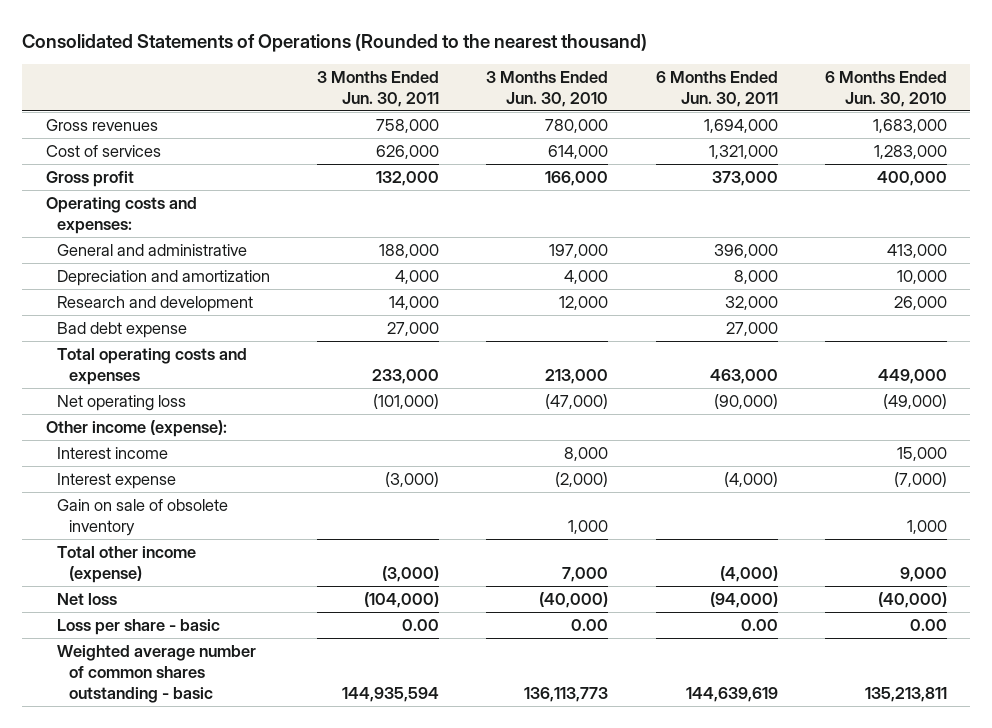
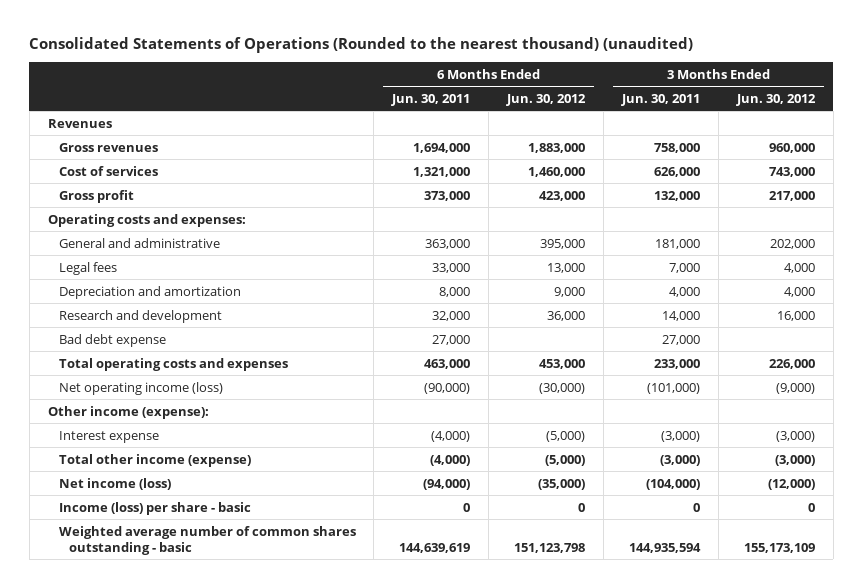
[22,33,648,52] Consolidated Statements of Operations (Rounded to the nearest thousand) -> [29,37,694,54] Consolidated Statements of Operations (Rounded to the nearest thousand) (unaudited)
[486,70,609,107] 3 Months Ended Jun. 30, 2010 -> none
[824,70,947,107] 6 Months Ended Jun. 30, 2010 -> none
none -> [506,93,587,106] Jun. 30, 2012
none -> [735,93,816,106] Jun. 30, 2012
none -> [47,118,112,128] Revenues
[379,243,440,258] 188,000 -> [655,238,701,249] 181,000
[713,243,778,258] 396,000 -> [425,238,471,249] 363,000
none -> [58,261,117,275] Legal fees
[57,394,187,411] Net operating loss -> [58,381,223,395] Net operating income (loss)
[57,446,169,459] Interest income -> none
[57,498,229,536] Gain on sale of obsolete inventory -> none
[57,592,118,605] Net loss -> [58,477,171,490] Net income (loss)
[57,618,221,635] Loss per share - basic -> [58,501,251,515] Income (loss) per share - basic
[402,618,440,631] 0.00 -> [693,502,701,512] 0
[740,618,778,631] 0.00 -> [463,502,471,512] 0

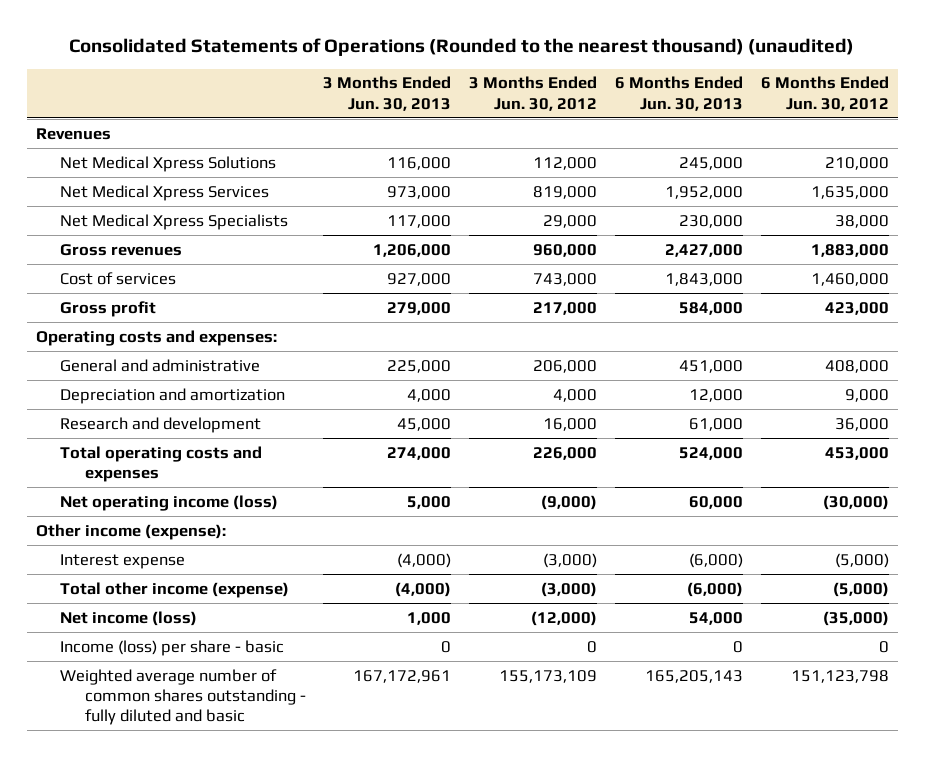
[391,93,471,106] Jun. 30, 2011 -> none
[621,93,701,106] Jun. 30, 2011 -> none
none -> [323,76,452,111] 3 Months Ended Jun. 30, 2013
none -> [615,76,744,111] 6 Months Ended Jun. 30, 2013
none -> [60,155,277,172] Net Medical Xpress Solutions
none -> [60,184,270,201] Net Medical Xpress Services
none -> [60,213,289,230] Net Medical Xpress Specialists
[58,261,117,275] Legal fees -> none
[540,238,586,249] 395,000 -> [824,359,889,373] 408,000
[769,238,815,249] 202,000 -> [533,359,598,373] 206,000
[58,333,166,347] Bad debt expense -> none
[58,525,356,555] Weighted average number of common shares outstanding - basic -> [60,668,306,726] Weighted average number of common shares outstanding - fully diluted and basic

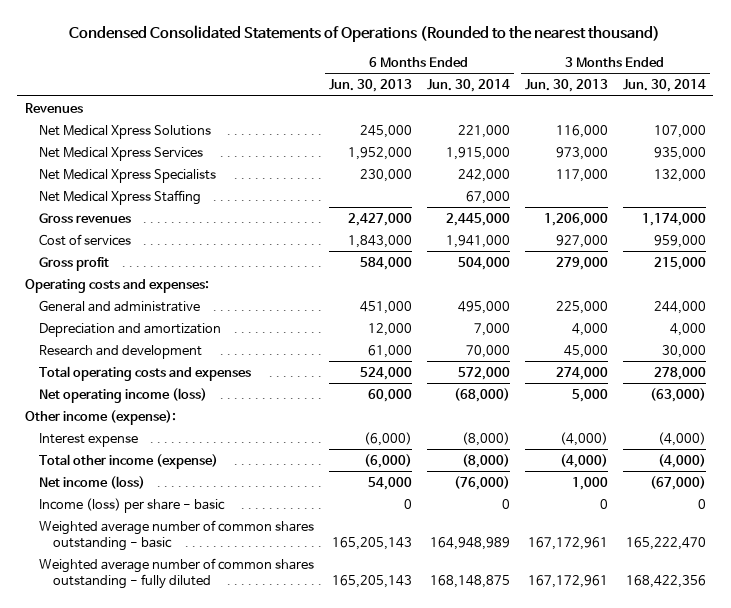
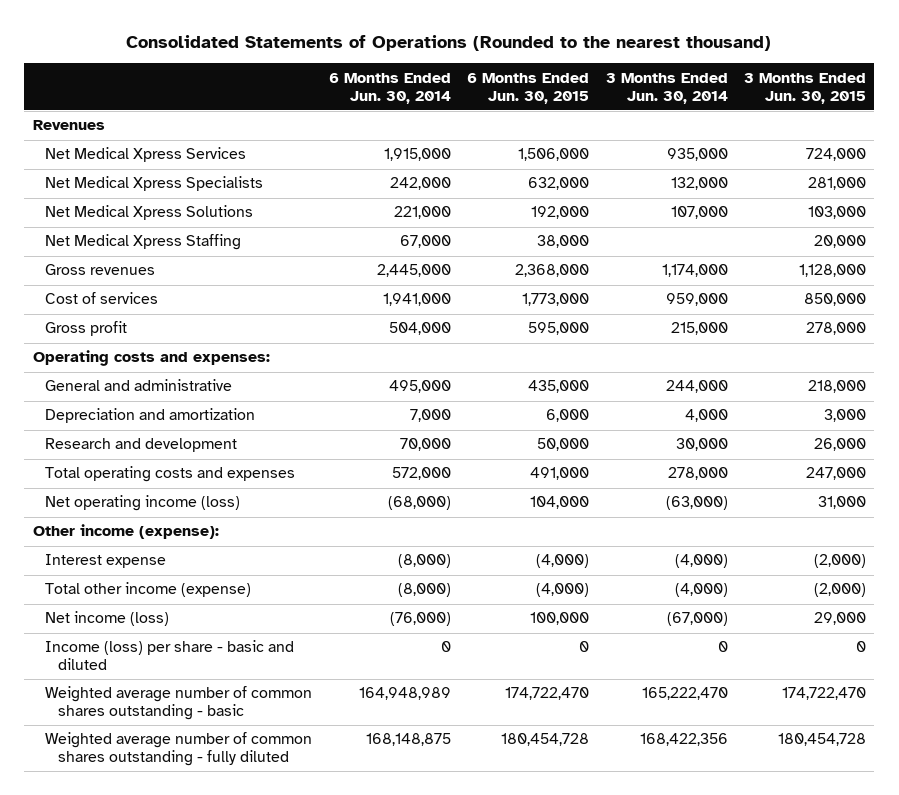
[69,24,661,42] Condensed Consolidated Statements of Operations (Rounded to the nearest thousand) -> [126,35,772,52] Consolidated Statements of Operations (Rounded to the nearest thousand)
[329,79,413,93] Jun. 30, 2013 -> none
[524,79,608,93] Jun. 30, 2013 -> none
none -> [467,72,590,104] 6 Months Ended Jun. 30, 2015
none -> [744,72,867,104] 3 Months Ended Jun. 30, 2015
[39,124,212,139] Net Medical Xpress Solutions -> [45,205,254,221] Net Medical Xpress Solutions
[39,497,226,513] Income (loss) per share - basic -> [45,640,295,671] Income (loss) per share - basic and diluted

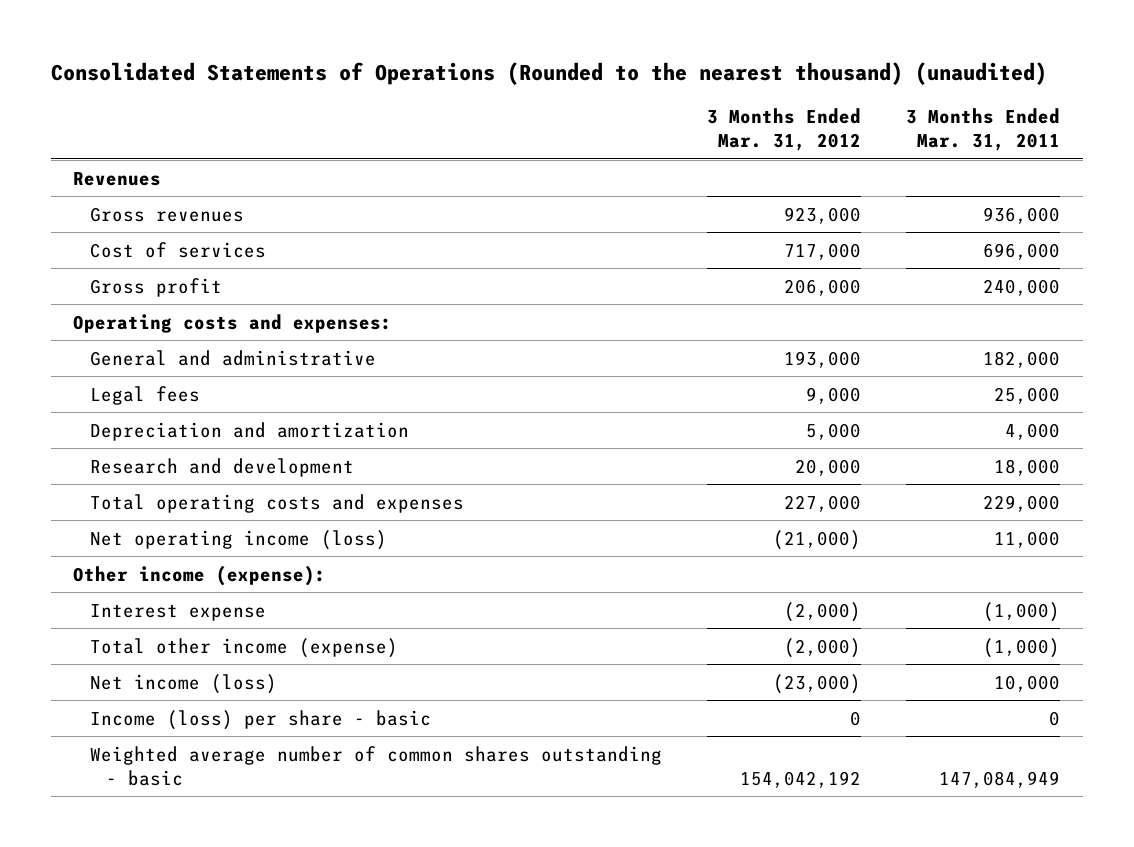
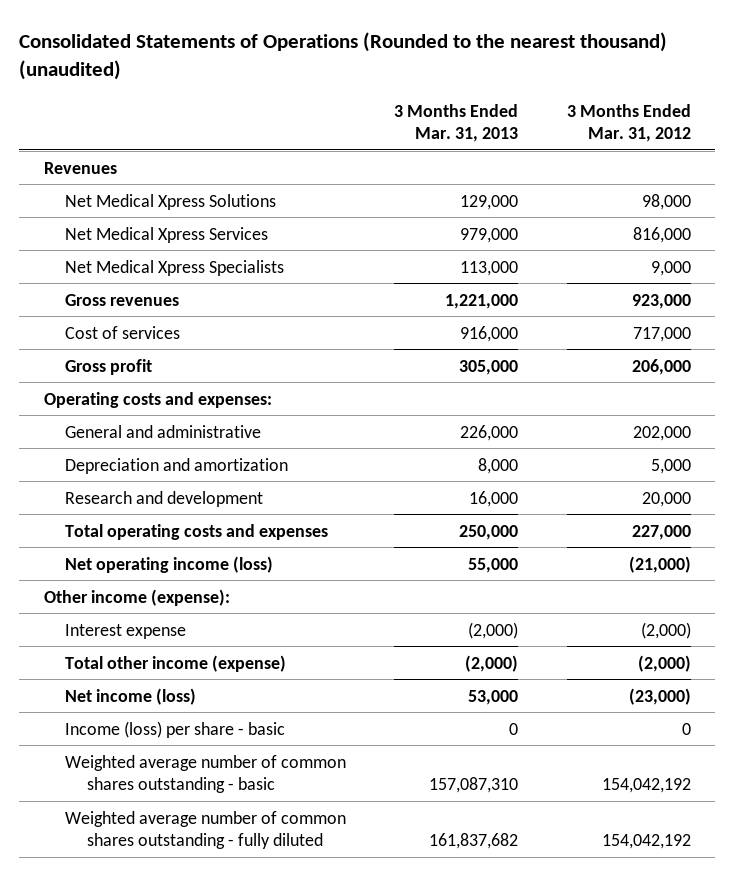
[906,107,1061,152] 3 Months Ended Mar. 31, 2011 -> none
none -> [394,103,519,143] 3 Months Ended Mar. 31, 2013
none -> [65,193,277,210] Net Medical Xpress Solutions
none -> [65,226,269,243] Net Medical Xpress Services
none -> [65,259,285,276] Net Medical Xpress Specialists
[89,385,200,405] Legal fees -> none
[783,350,861,368] 193,000 -> [632,425,691,441] 202,000
none -> [65,810,347,849] Weighted average number of common shares outstanding - fully diluted

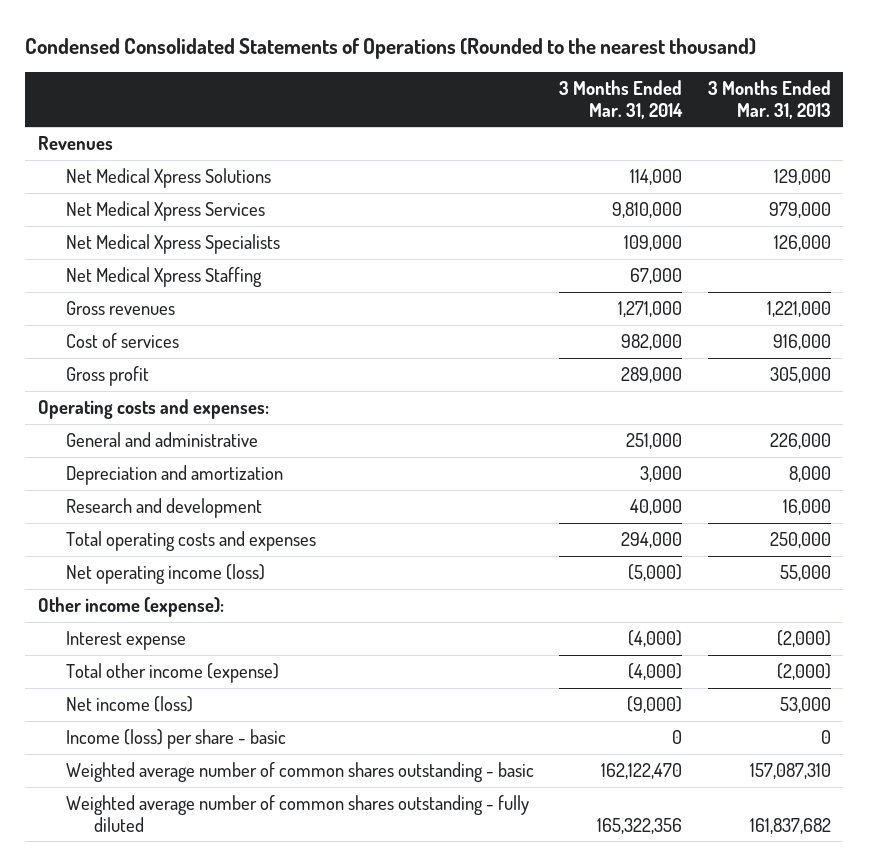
[19,31,668,80] Consolidated Statements of Operations (Rounded to the nearest thousand) (unaudited) -> [25,37,757,59] Condensed Consolidated Statements of Operations (Rounded to the nearest thousand)
[566,103,691,143] 3 Months Ended Mar. 31, 2012 -> none
none -> [559,80,684,119] 3 Months Ended Mar. 31, 2014
[460,260,519,276] 113,000 -> [773,234,831,251] 126,000
none -> [65,266,262,287] Net Medical Xpress Staffing

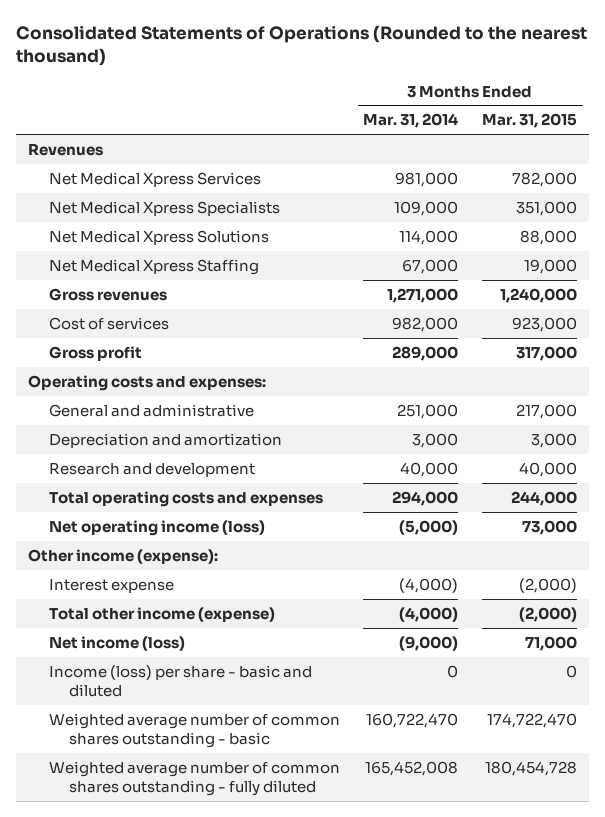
[25,37,757,59] Condensed Consolidated Statements of Operations (Rounded to the nearest thousand) -> [16,24,588,66] Consolidated Statements of Operations (Rounded to the nearest thousand)
[707,80,831,119] 3 Months Ended Mar. 31, 2013 -> none
none -> [482,113,578,129] Mar. 31, 2015
[612,201,683,218] 9,810,000 -> [395,171,459,187] 981,000
[65,167,271,188] Net Medical Xpress Solutions -> [48,229,269,245] Net Medical Xpress Solutions
[65,728,286,749] Income (loss) per share - basic -> [48,664,312,697] Income (loss) per share - basic and diluted
[601,762,683,779] 162,122,470 -> [366,712,459,728] 160,722,470
[597,817,683,834] 165,322,356 -> [365,760,459,776] 165,452,008

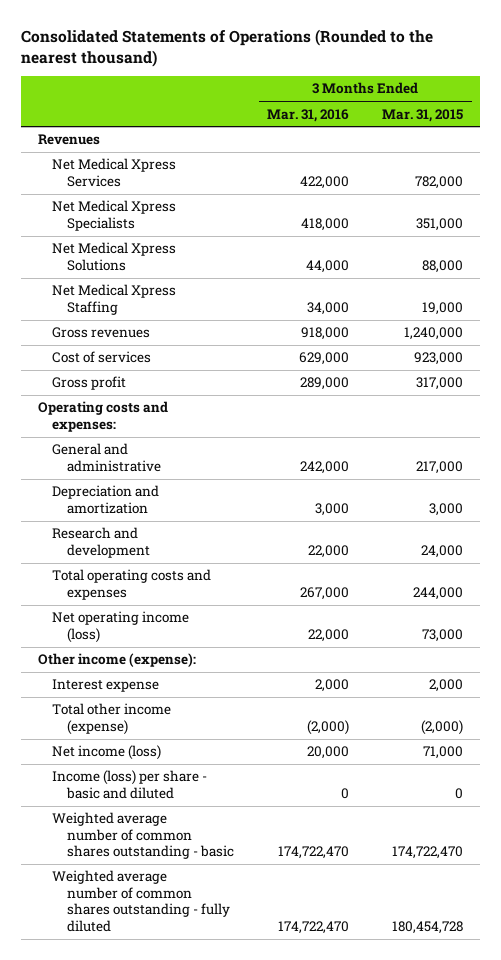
[363,113,459,129] Mar. 31, 2014 -> none
none -> [266,108,349,122] Mar. 31, 2016
[519,461,578,477] 40,000 -> [421,544,464,558] 24,000
[519,577,578,593] (2,000) -> [429,679,464,693] 2,000

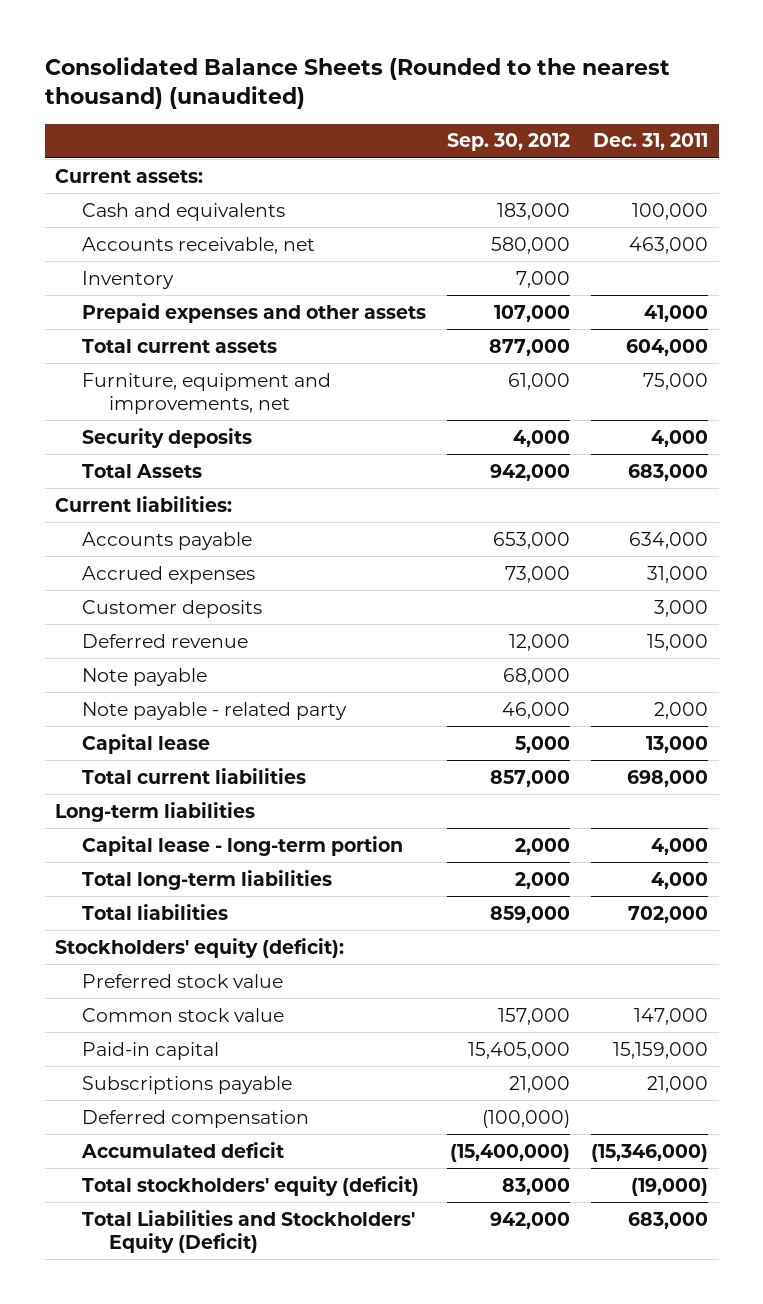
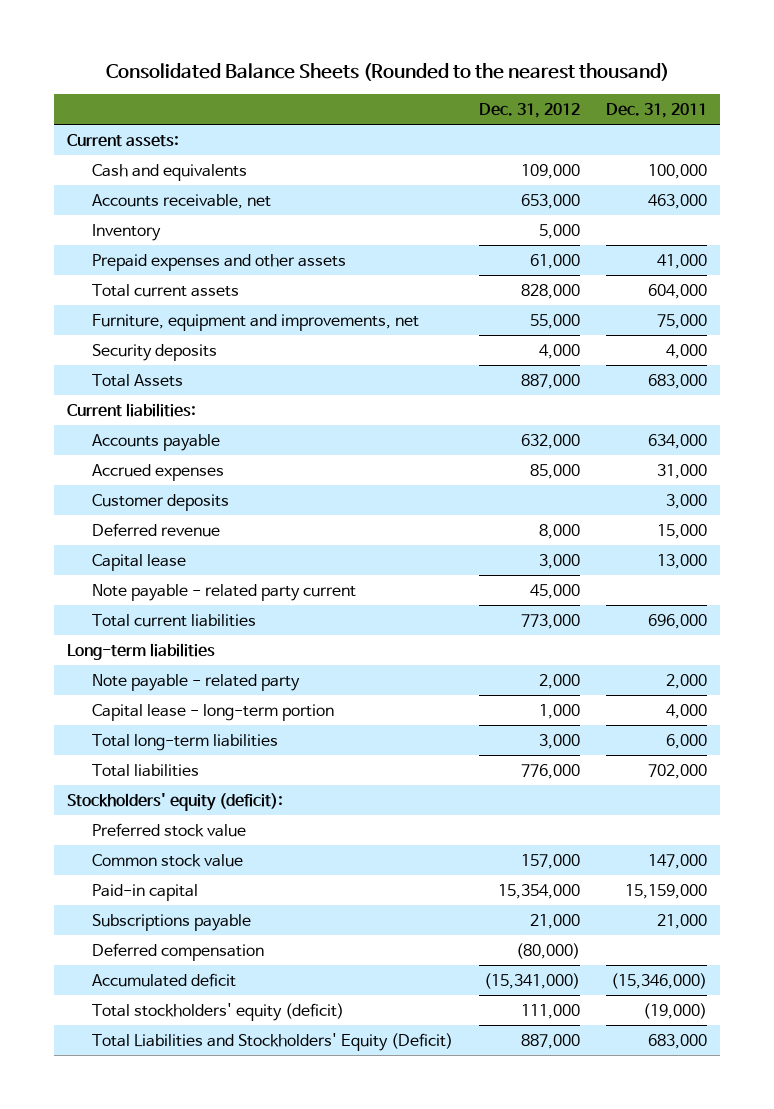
[44,56,670,110] Consolidated Balance Sheets (Rounded to the nearest thousand) (unaudited) -> [106,63,670,82] Consolidated Balance Sheets (Rounded to the nearest thousand)
[447,133,571,152] Sep. 30, 2012 -> none
none -> [479,102,581,118] Dec. 31, 2012
[81,667,207,686] Note payable -> none
none -> [91,583,356,601] Note payable - related party current
[627,769,709,787] 698,000 -> [648,613,708,629] 696,000
[81,701,347,720] Note payable - related party -> [91,673,300,691] Note payable - related party
[651,871,709,889] 4,000 -> [666,733,708,749] 6,000

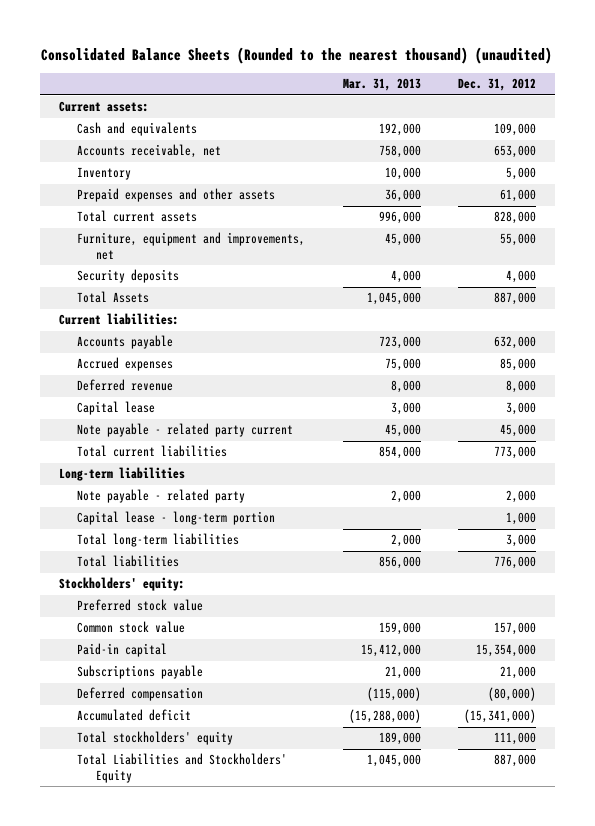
[106,63,670,82] Consolidated Balance Sheets (Rounded to the nearest thousand) -> [41,46,553,64] Consolidated Balance Sheets (Rounded to the nearest thousand) (unaudited)
[606,102,708,118] Dec. 31, 2011 -> none
none -> [342,78,421,92] Mar. 31, 2013
[91,493,229,511] Customer deposits -> none
[66,792,283,811] Stockholders' equity (deficit): -> [58,577,185,592] Stockholders' equity:
[91,1002,344,1021] Total stockholders' equity (deficit) -> [77,731,234,746] Total stockholders' equity
[91,1032,453,1051] Total Liabilities and Stockholders' Equity (Deficit) -> [77,753,288,783] Total Liabilities and Stockholders' Equity

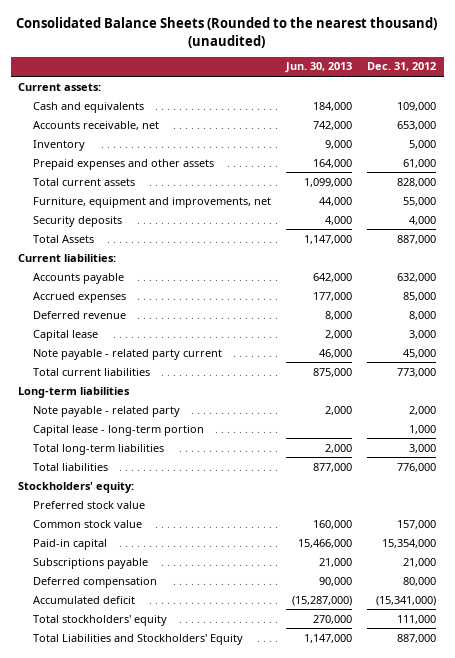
[342,78,421,92] Mar. 31, 2013 -> none
none -> [284,62,352,74] Jun. 30, 2013
[487,687,536,702] (80,000) -> [403,576,437,586] 80,000

